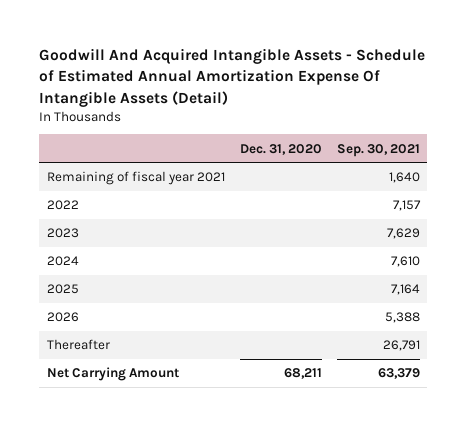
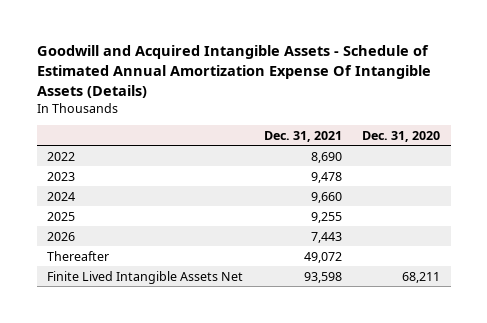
[39,48,426,107] Goodwill And Acquired Intangible Assets - Schedule of Estimated Annual Amortization Expense Of Intangible Assets (Detail) -> [36,45,431,98] Goodwill and Acquired Intangible Assets - Schedule of Estimated Annual Amortization Expense Of Intangible Assets (Details)
[336,143,420,157] Sep. 30, 2021 -> none
none -> [263,130,342,142] Dec. 31, 2021
[46,171,225,186] Remaining of fiscal year 2021 -> none
[46,367,179,382] Net Carrying Amount -> [46,270,243,284] Finite Lived Intangible Assets Net

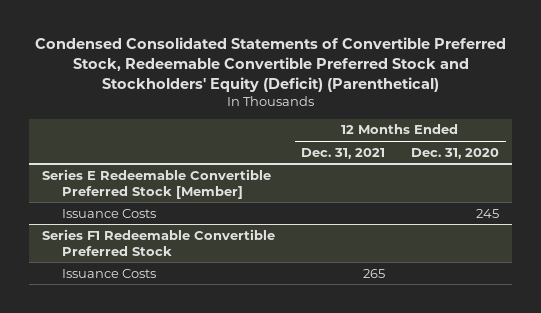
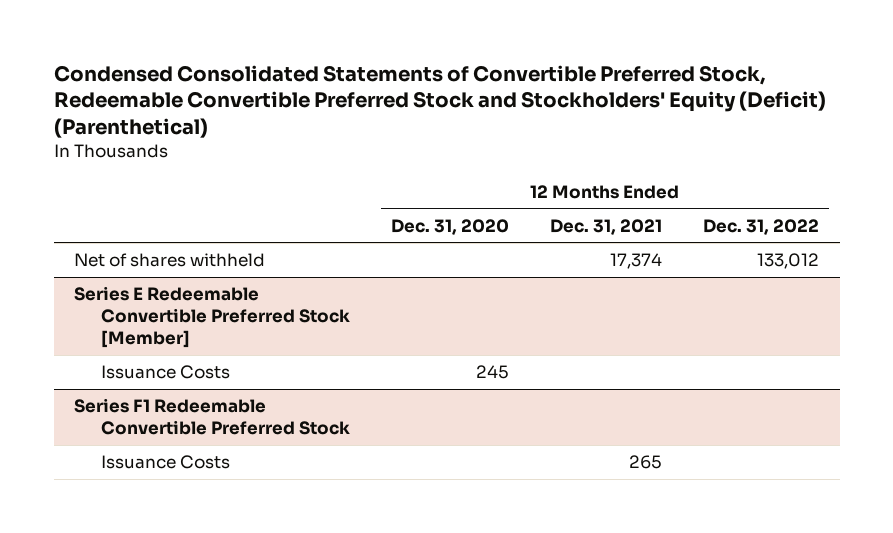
none -> [703,218,820,235] Dec. 31, 2022
none -> [74,253,266,268] Net of shares withheld

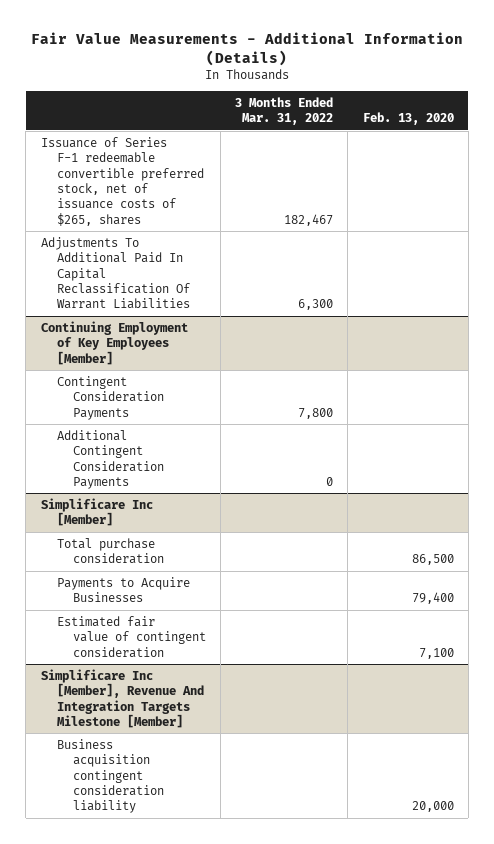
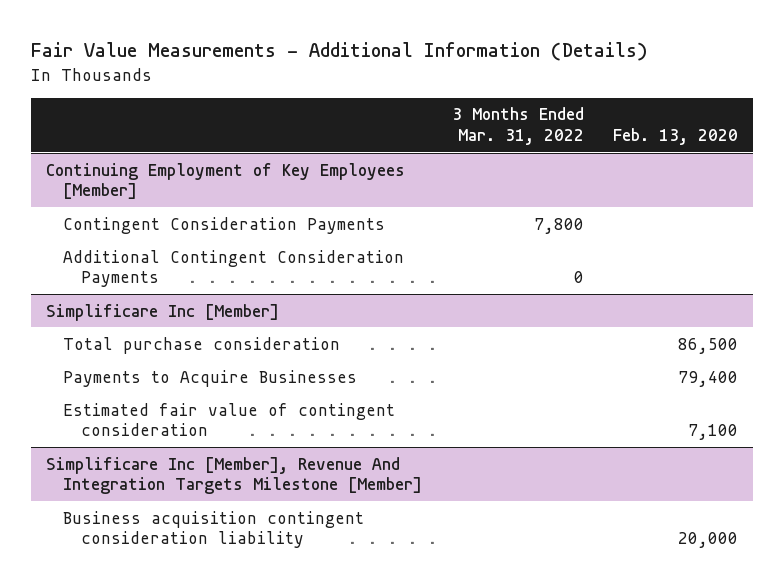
[40,136,204,226] Issuance of Series F-1 redeemable convertible preferred stock, net of issuance costs of $265, shares -> none
[40,236,190,310] Adjustments To Additional Paid In Capital Reclassification Of Warrant Liabilities -> none

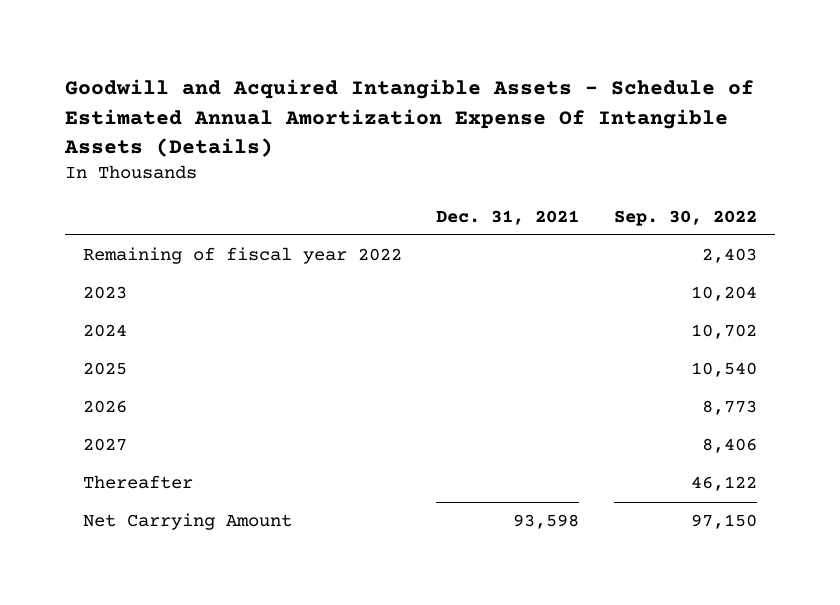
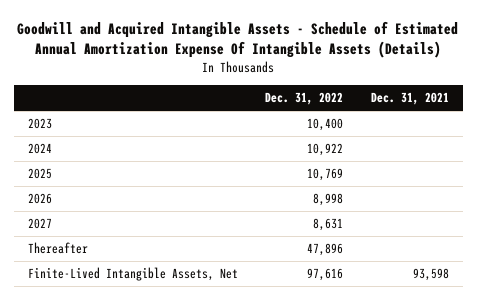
[614,209,758,226] Sep. 30, 2022 -> none
none -> [265,92,344,106] Dec. 31, 2022
[82,247,402,265] Remaining of fiscal year 2022 -> none
[82,513,292,531] Net Carrying Amount -> [27,267,238,282] Finite-Lived Intangible Assets, Net

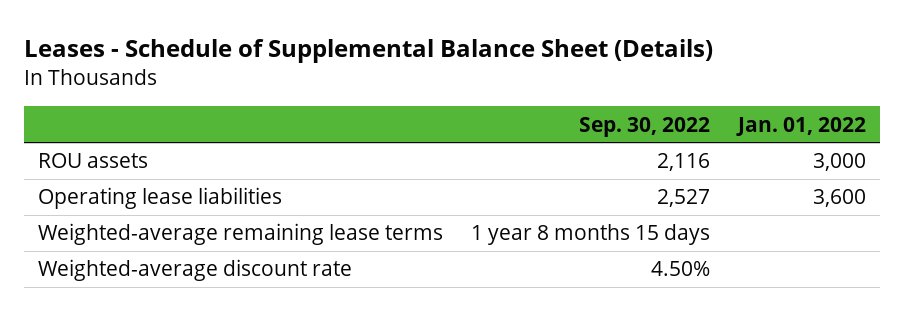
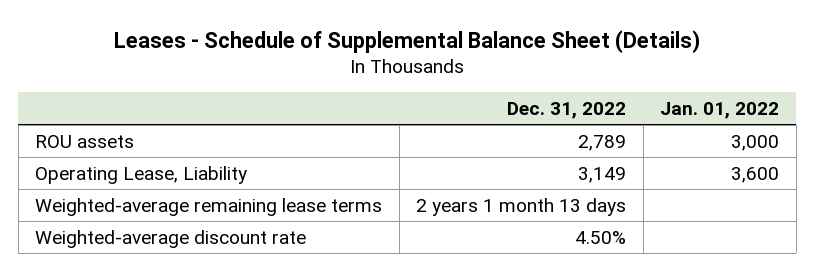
[578,116,710,137] Sep. 30, 2022 -> none
none -> [507,101,627,119] Dec. 31, 2022
[38,187,283,210] Operating lease liabilities -> [35,165,248,184] Operating Lease, Liability

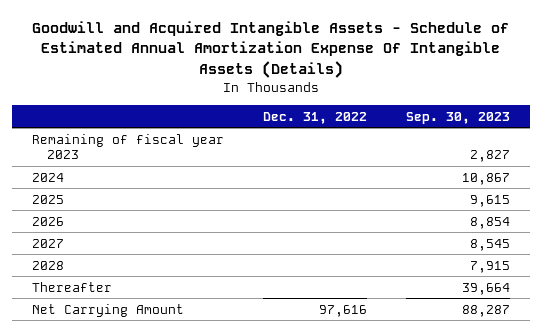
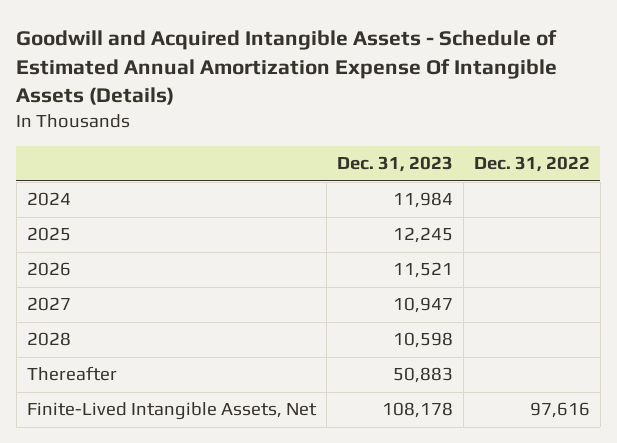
[405,111,510,124] Sep. 30, 2023 -> none
none -> [336,156,453,173] Dec. 31, 2023
[31,133,224,160] Remaining of fiscal year 2023 -> none
[31,303,184,317] Net Carrying Amount -> [26,402,317,421] Finite-Lived Intangible Assets, Net

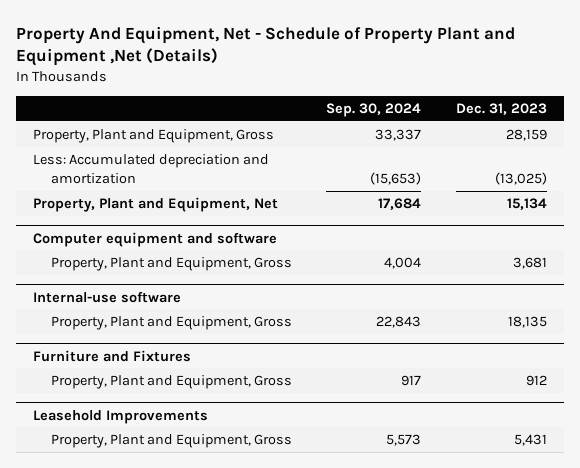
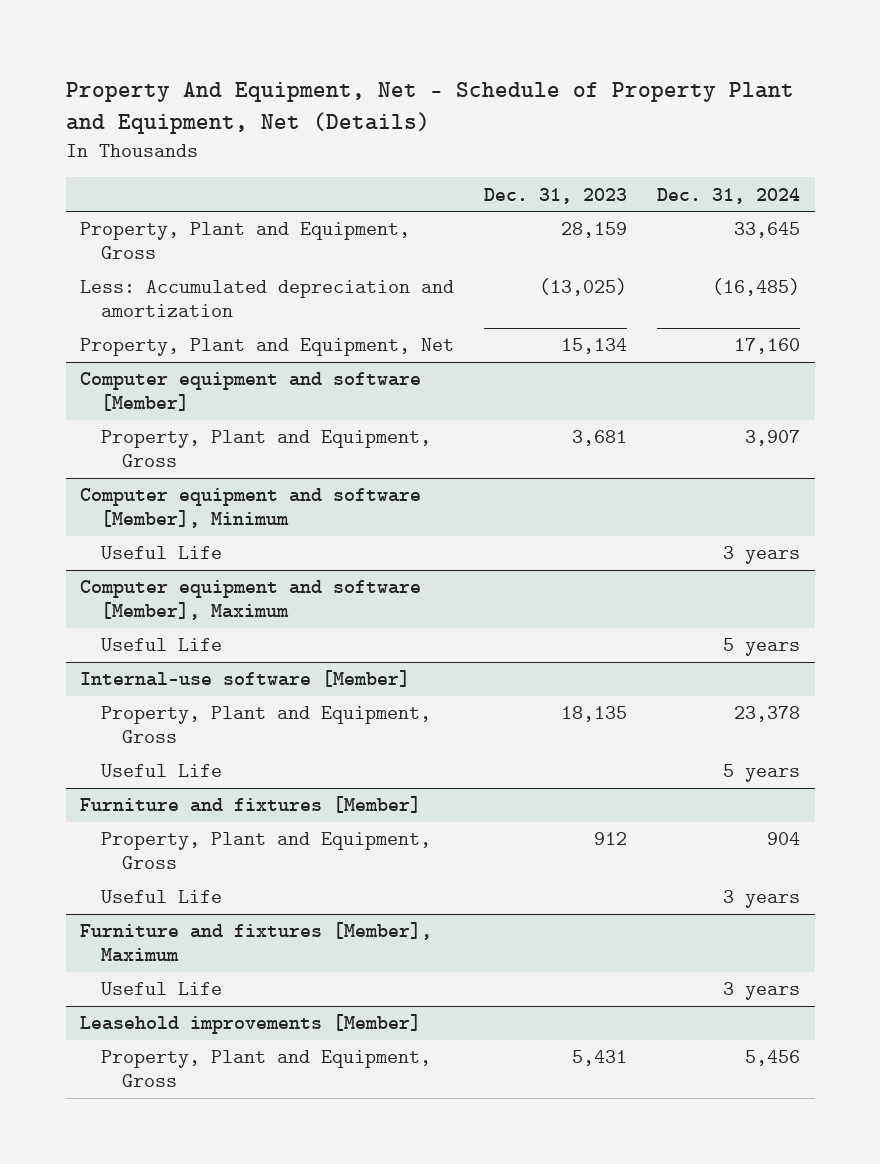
[15,25,515,67] Property And Equipment, Net - Schedule of Property Plant and Equipment ,Net (Details) -> [65,82,794,135] Property And Equipment, Net - Schedule of Property Plant and Equipment, Net (Details)
[326,102,422,117] Sep. 30, 2024 -> none
none -> [656,187,800,204] Dec. 31, 2024
[33,231,278,247] Computer equipment and software -> [80,372,422,412] Computer equipment and software [Member]
none -> [80,488,422,529] Computer equipment and software [Member], Minimum
none -> [101,546,223,560] Useful Life
none -> [80,580,422,621] Computer equipment and software [Member], Maximum
none -> [101,638,223,652] Useful Life
[33,290,182,303] Internal-use software -> [80,670,411,688] Internal-use software [Member]
none -> [101,764,223,778] Useful Life
[33,349,192,362] Furniture and Fixtures -> [80,796,422,814] Furniture and fixtures [Member]
none -> [101,890,223,904] Useful Life
none -> [80,922,433,963] Furniture and fixtures [Member], Maximum
none -> [101,982,223,996] Useful Life
[33,409,209,424] Leasehold Improvements -> [80,1014,422,1035] Leasehold improvements [Member]

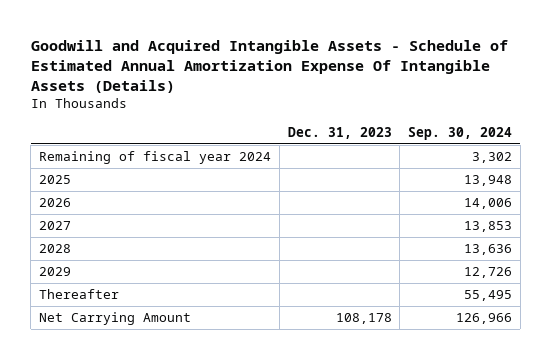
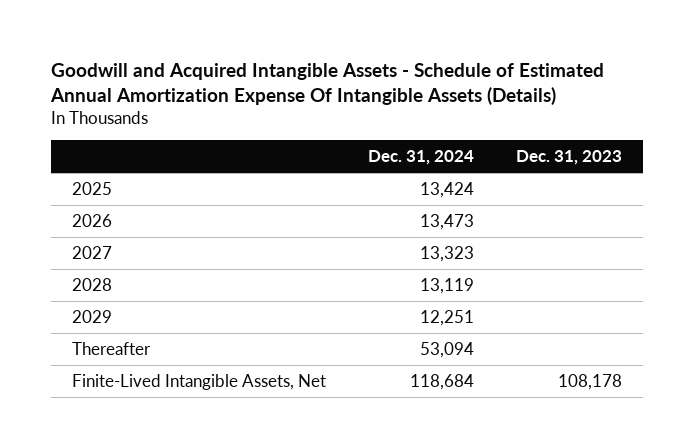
[408,127,513,141] Sep. 30, 2024 -> none
none -> [368,150,475,166] Dec. 31, 2024
[39,151,272,165] Remaining of fiscal year 2024 -> none
[39,312,192,326] Net Carrying Amount -> [72,373,327,390] Finite-Lived Intangible Assets, Net

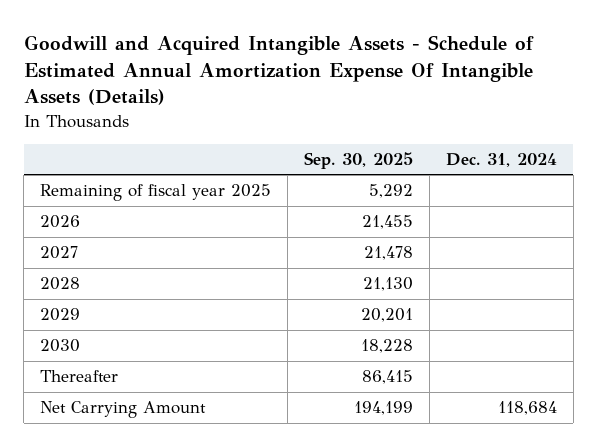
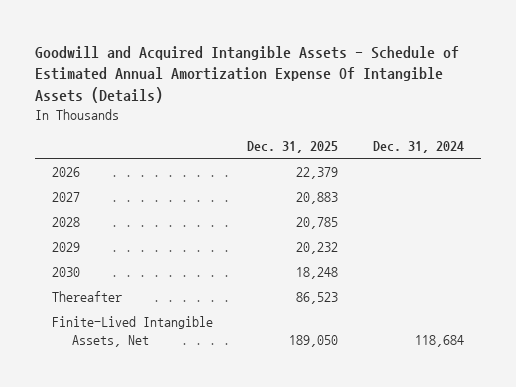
[303,151,413,169] Sep. 30, 2025 -> none
none -> [247,141,339,154] Dec. 31, 2025
[40,184,272,202] Remaining of fiscal year 2025 -> none
[40,401,207,419] Net Carrying Amount -> [51,315,213,348] Finite-Lived Intangible Assets, Net

